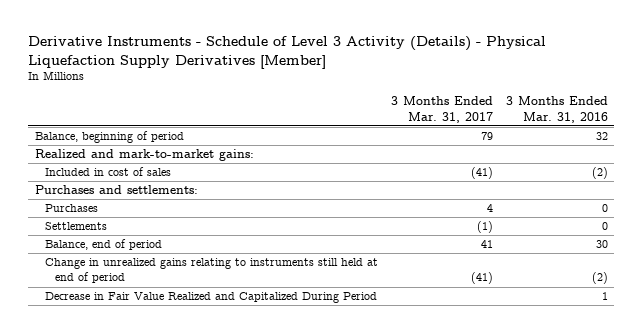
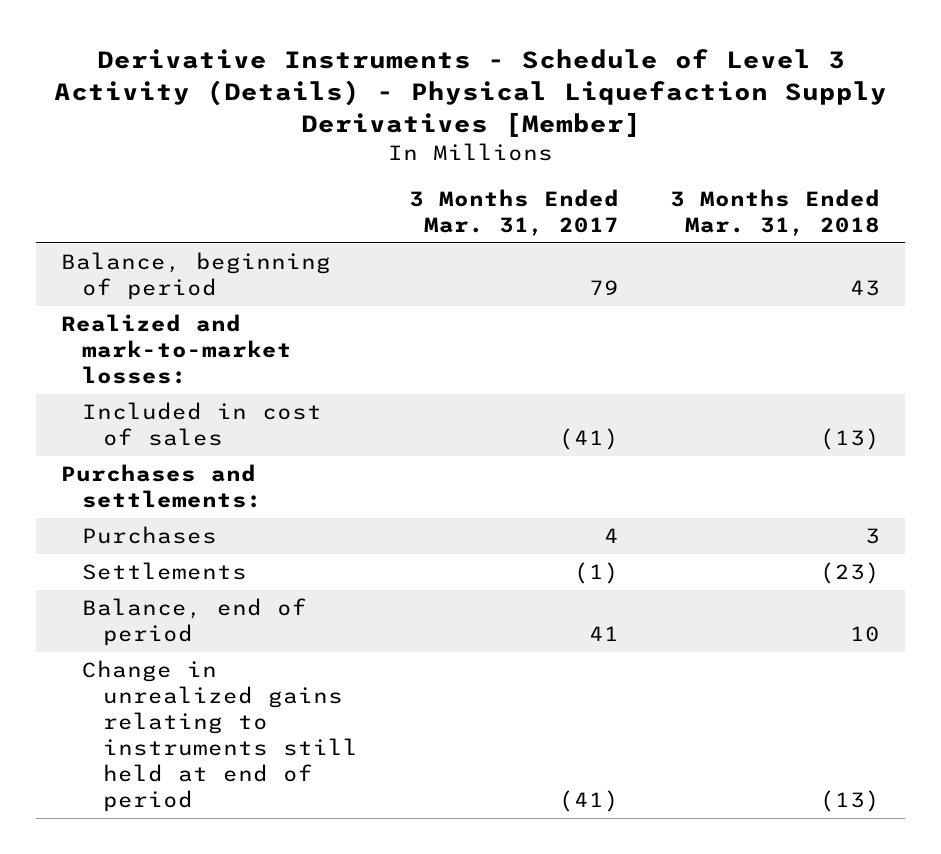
[505,96,608,123] 3 Months Ended Mar. 31, 2016 -> none
none -> [669,188,880,236] 3 Months Ended Mar. 31, 2018
[34,149,254,162] Realized and mark-to-market gains: -> [61,314,293,385] Realized and mark-to-market losses:
[44,292,377,304] Decrease in Fair Value Realized and Capitalized During Period -> none

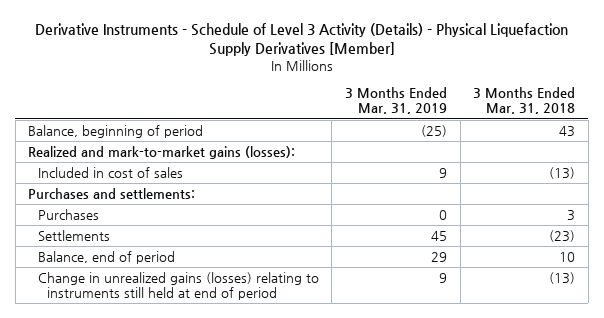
[408,188,619,236] 3 Months Ended Mar. 31, 2017 -> none
none -> [344,87,447,115] 3 Months Ended Mar. 31, 2019
[61,314,293,385] Realized and mark-to-market losses: -> [28,145,296,159] Realized and mark-to-market gains (losses):
[82,660,358,813] Change in unrealized gains relating to instruments still held at end of period -> [37,271,319,301] Change in unrealized gains (losses) relating to instruments still held at end of period

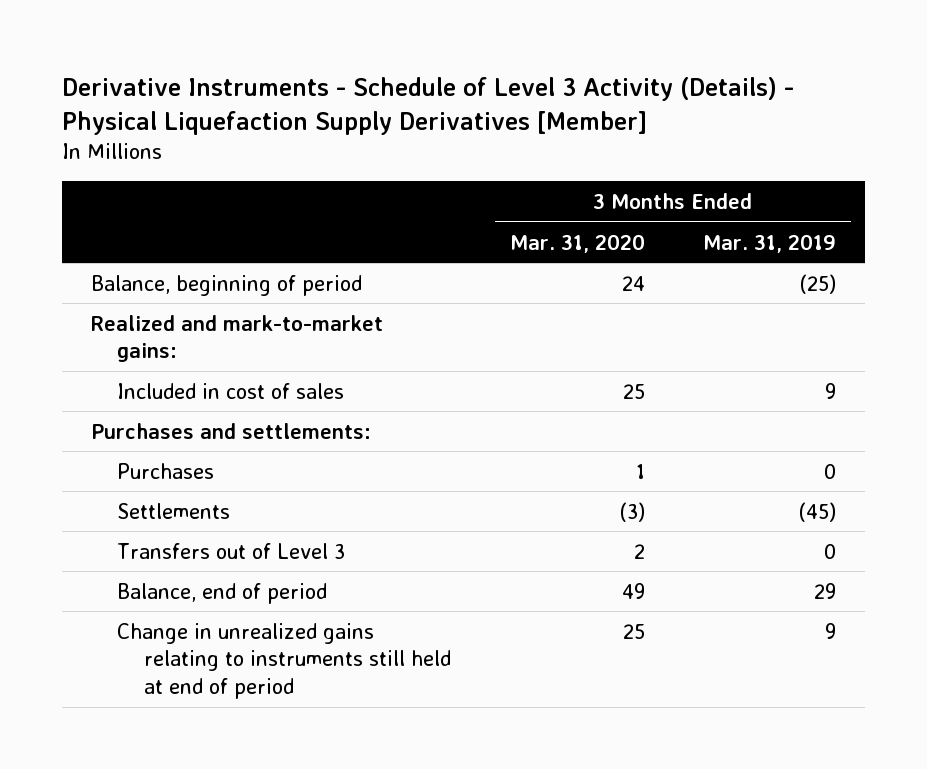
[473,87,576,115] 3 Months Ended Mar. 31, 2018 -> none
none -> [509,233,645,253] Mar. 31, 2020
[28,145,296,159] Realized and mark-to-market gains (losses): -> [90,314,383,363] Realized and mark-to-market gains:
[430,230,447,241] 45 -> [797,501,836,522] (45)
none -> [117,542,346,559] Transfers out of Level 3
[37,271,319,301] Change in unrealized gains (losses) relating to instruments still held at end of period -> [117,622,452,699] Change in unrealized gains relating to instruments still held at end of period

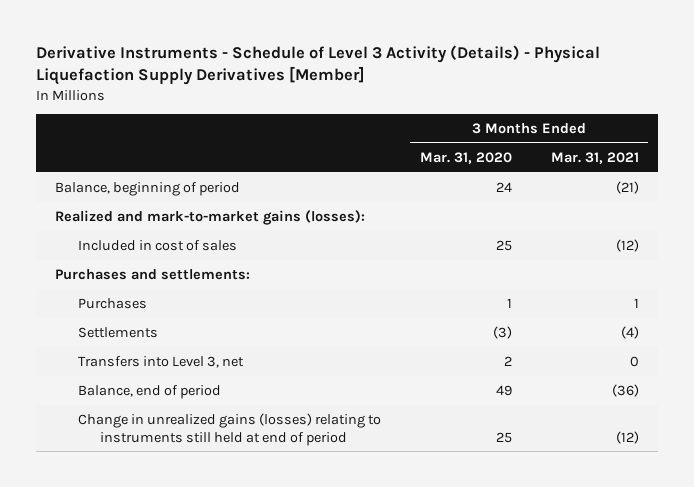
[702,233,836,253] Mar. 31, 2019 -> none
none -> [550,151,639,164] Mar. 31, 2021
[90,314,383,363] Realized and mark-to-market gains: -> [55,209,366,225] Realized and mark-to-market gains (losses):
[117,542,346,559] Transfers out of Level 3 -> none
none -> [77,355,244,368] Transfers into Level 3, net
[117,622,452,699] Change in unrealized gains relating to instruments still held at end of period -> [77,412,381,446] Change in unrealized gains (losses) relating to instruments still held at end of period

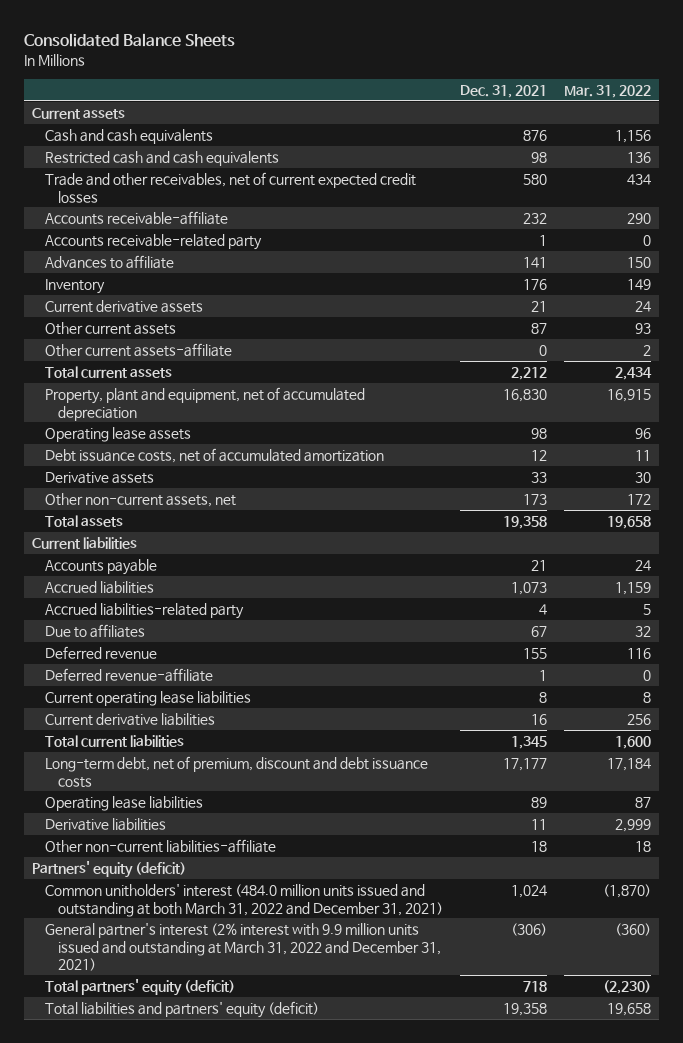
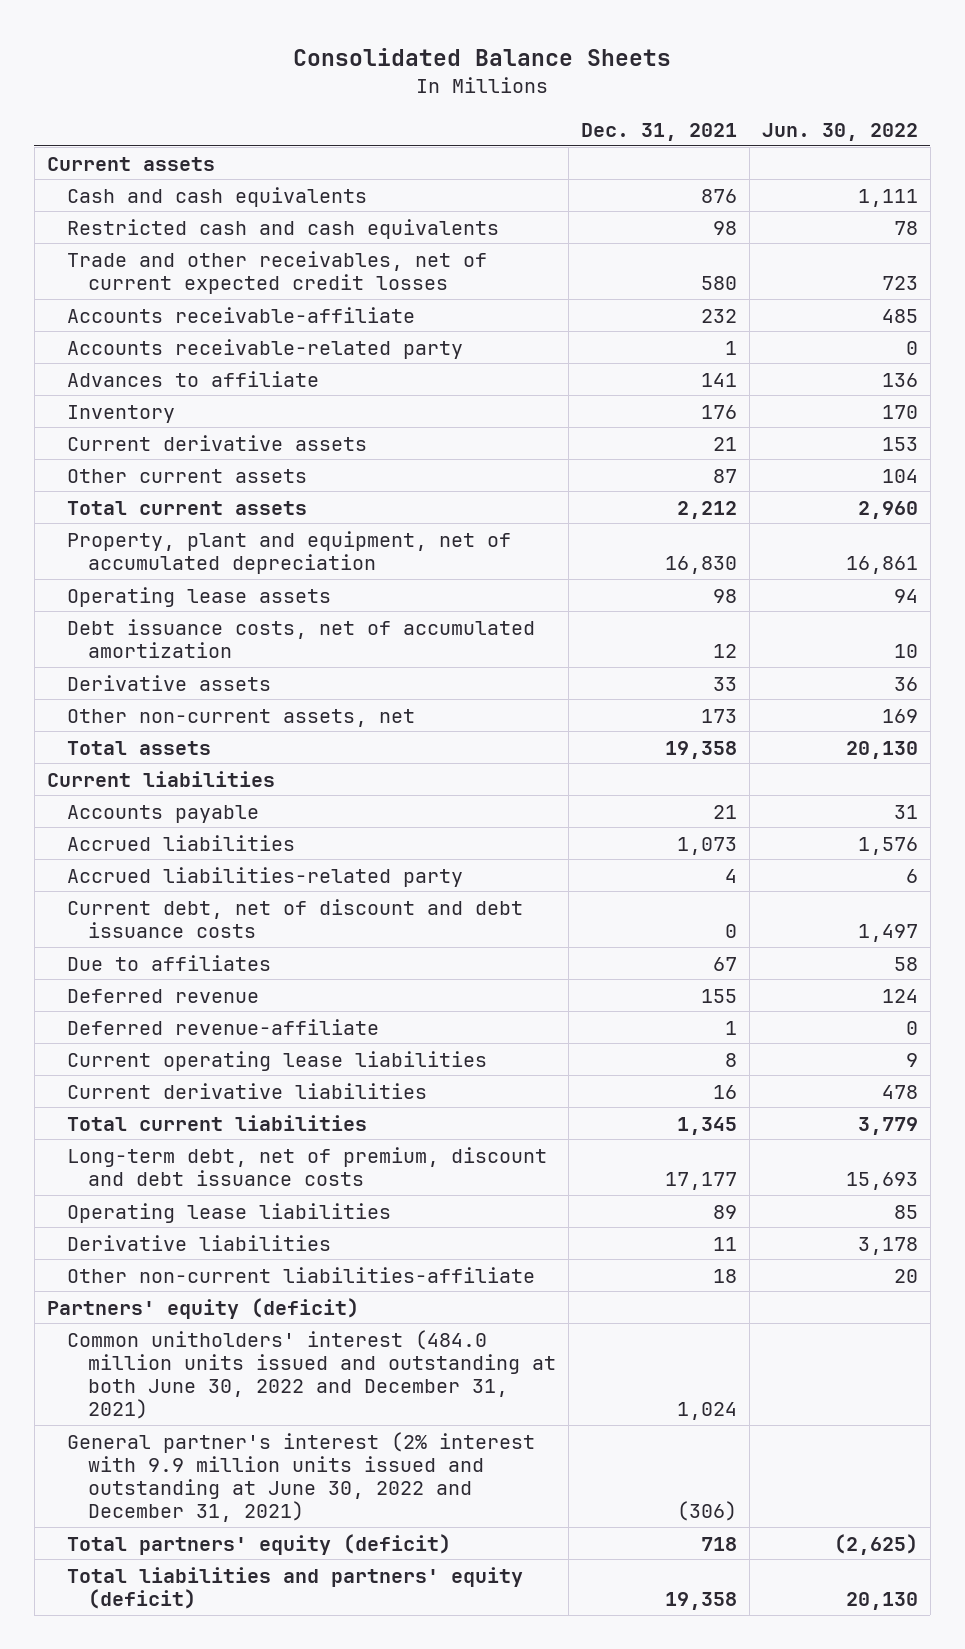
[563,85,651,99] Mar. 31, 2022 -> none
none -> [761,122,918,141] Jun. 30, 2022
[45,342,233,357] Other current assets-affiliate -> none
none -> [67,898,524,938] Current debt, net of discount and debt issuance costs
[45,883,444,917] Common unitholders' interest (484.0 million units issued and outstanding at both March 31, 2022 and December 31, 2021) -> [67,1329,556,1420] Common unitholders' interest (484.0 million units issued and outstanding at both June 30, 2022 and December 31, 2021)
[45,922,442,972] General partner's interest (2% interest with 9.9 million units issued and outstanding at March 31, 2022 and December 31, 2021) -> [67,1431,536,1523] General partner's interest (2% interest with 9.9 million units issued and outstanding at June 30, 2022 and December 31, 2021)

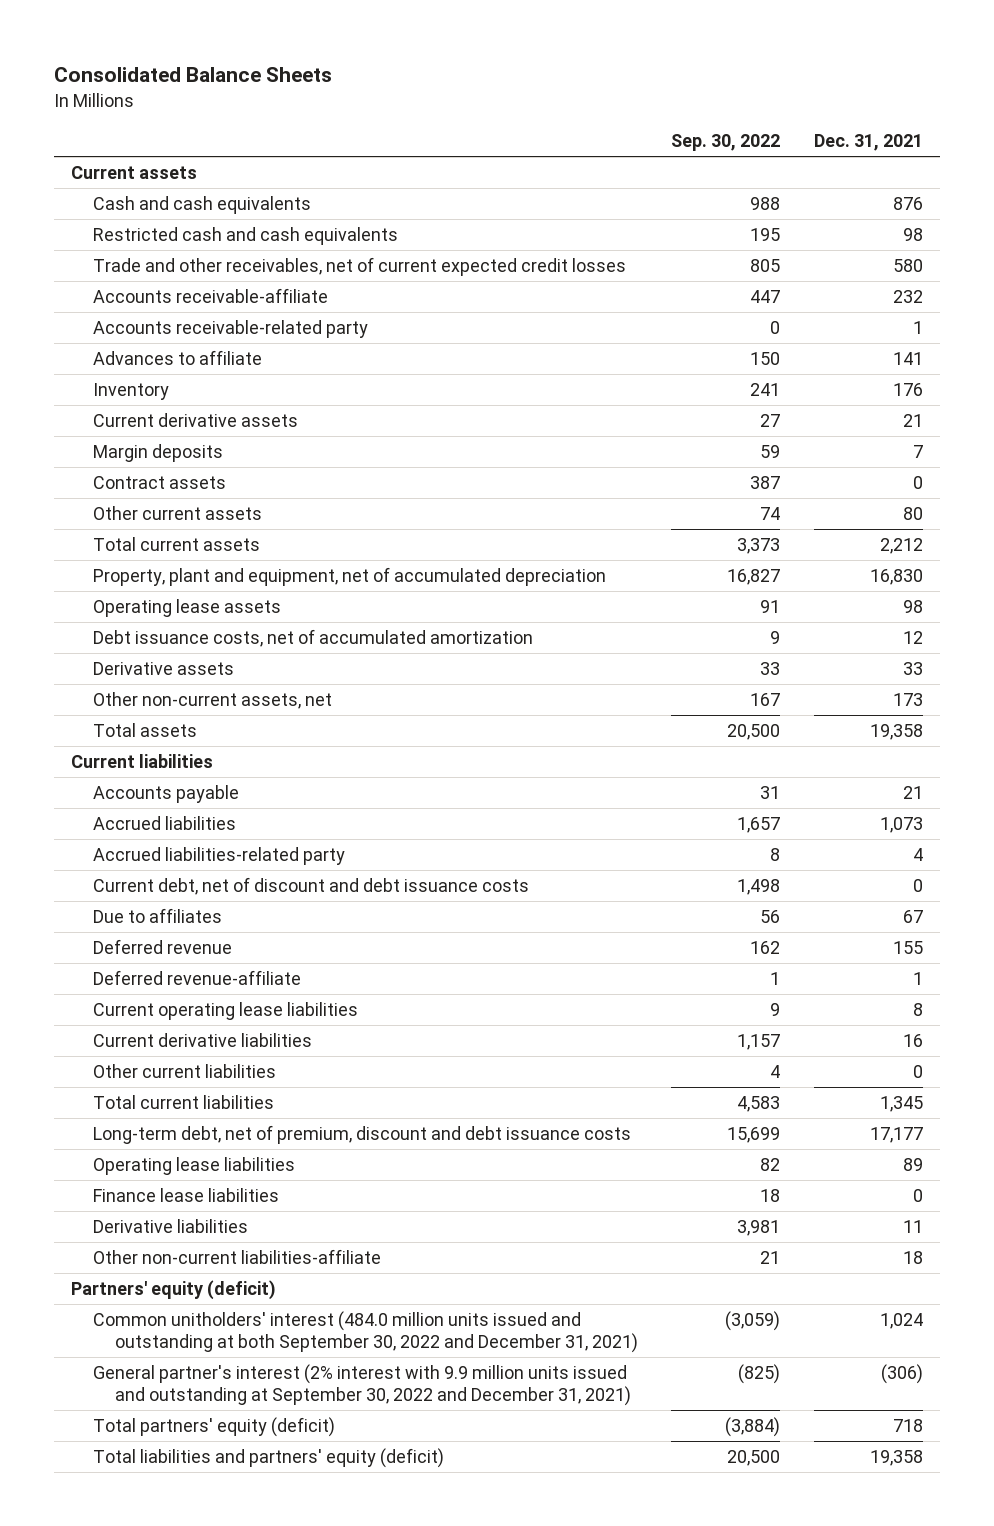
[761,122,918,141] Jun. 30, 2022 -> none
none -> [671,133,781,151] Sep. 30, 2022
none -> [93,443,224,462] Margin deposits
none -> [93,475,227,489] Contract assets
[712,468,737,483] 87 -> [902,506,923,520] 80
none -> [93,1063,277,1078] Other current liabilities
none -> [93,1187,280,1202] Finance lease liabilities
[67,1329,556,1420] Common unitholders' interest (484.0 million units issued and outstanding at both June 30, 2022 and December 31, 2021) -> [93,1310,638,1353] Common unitholders' interest (484.0 million units issued and outstanding at both September 30, 2022 and December 31, 2021)
[67,1431,536,1523] General partner's interest (2% interest with 9.9 million units issued and outstanding at June 30, 2022 and December 31, 2021) -> [93,1363,631,1406] General partner's interest (2% interest with 9.9 million units issued and outstanding at September 30, 2022 and December 31, 2021)

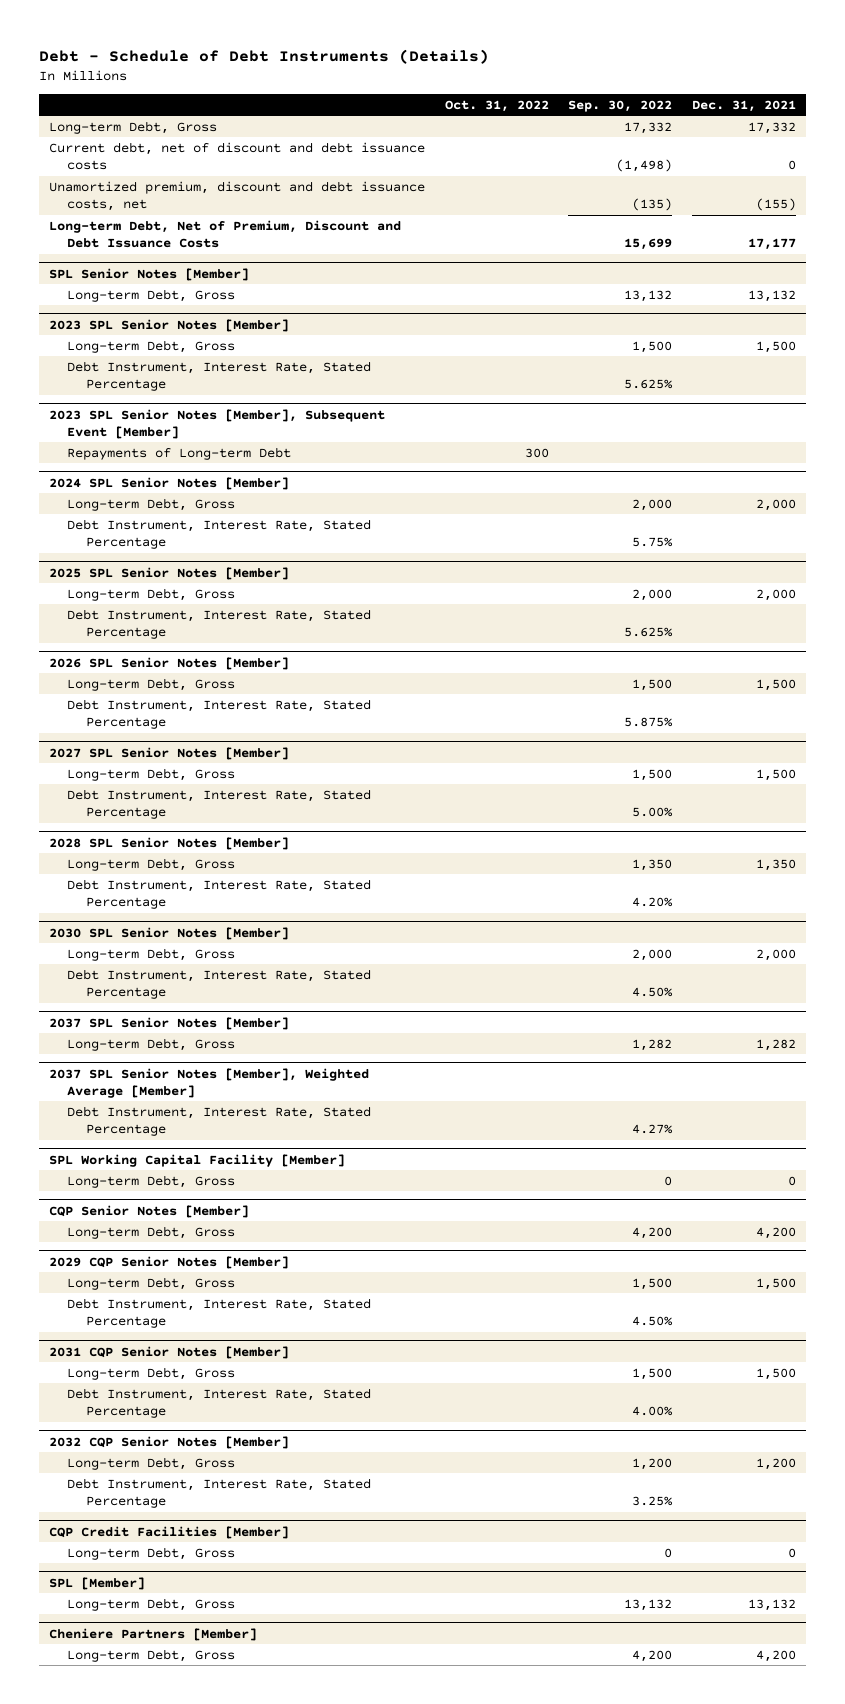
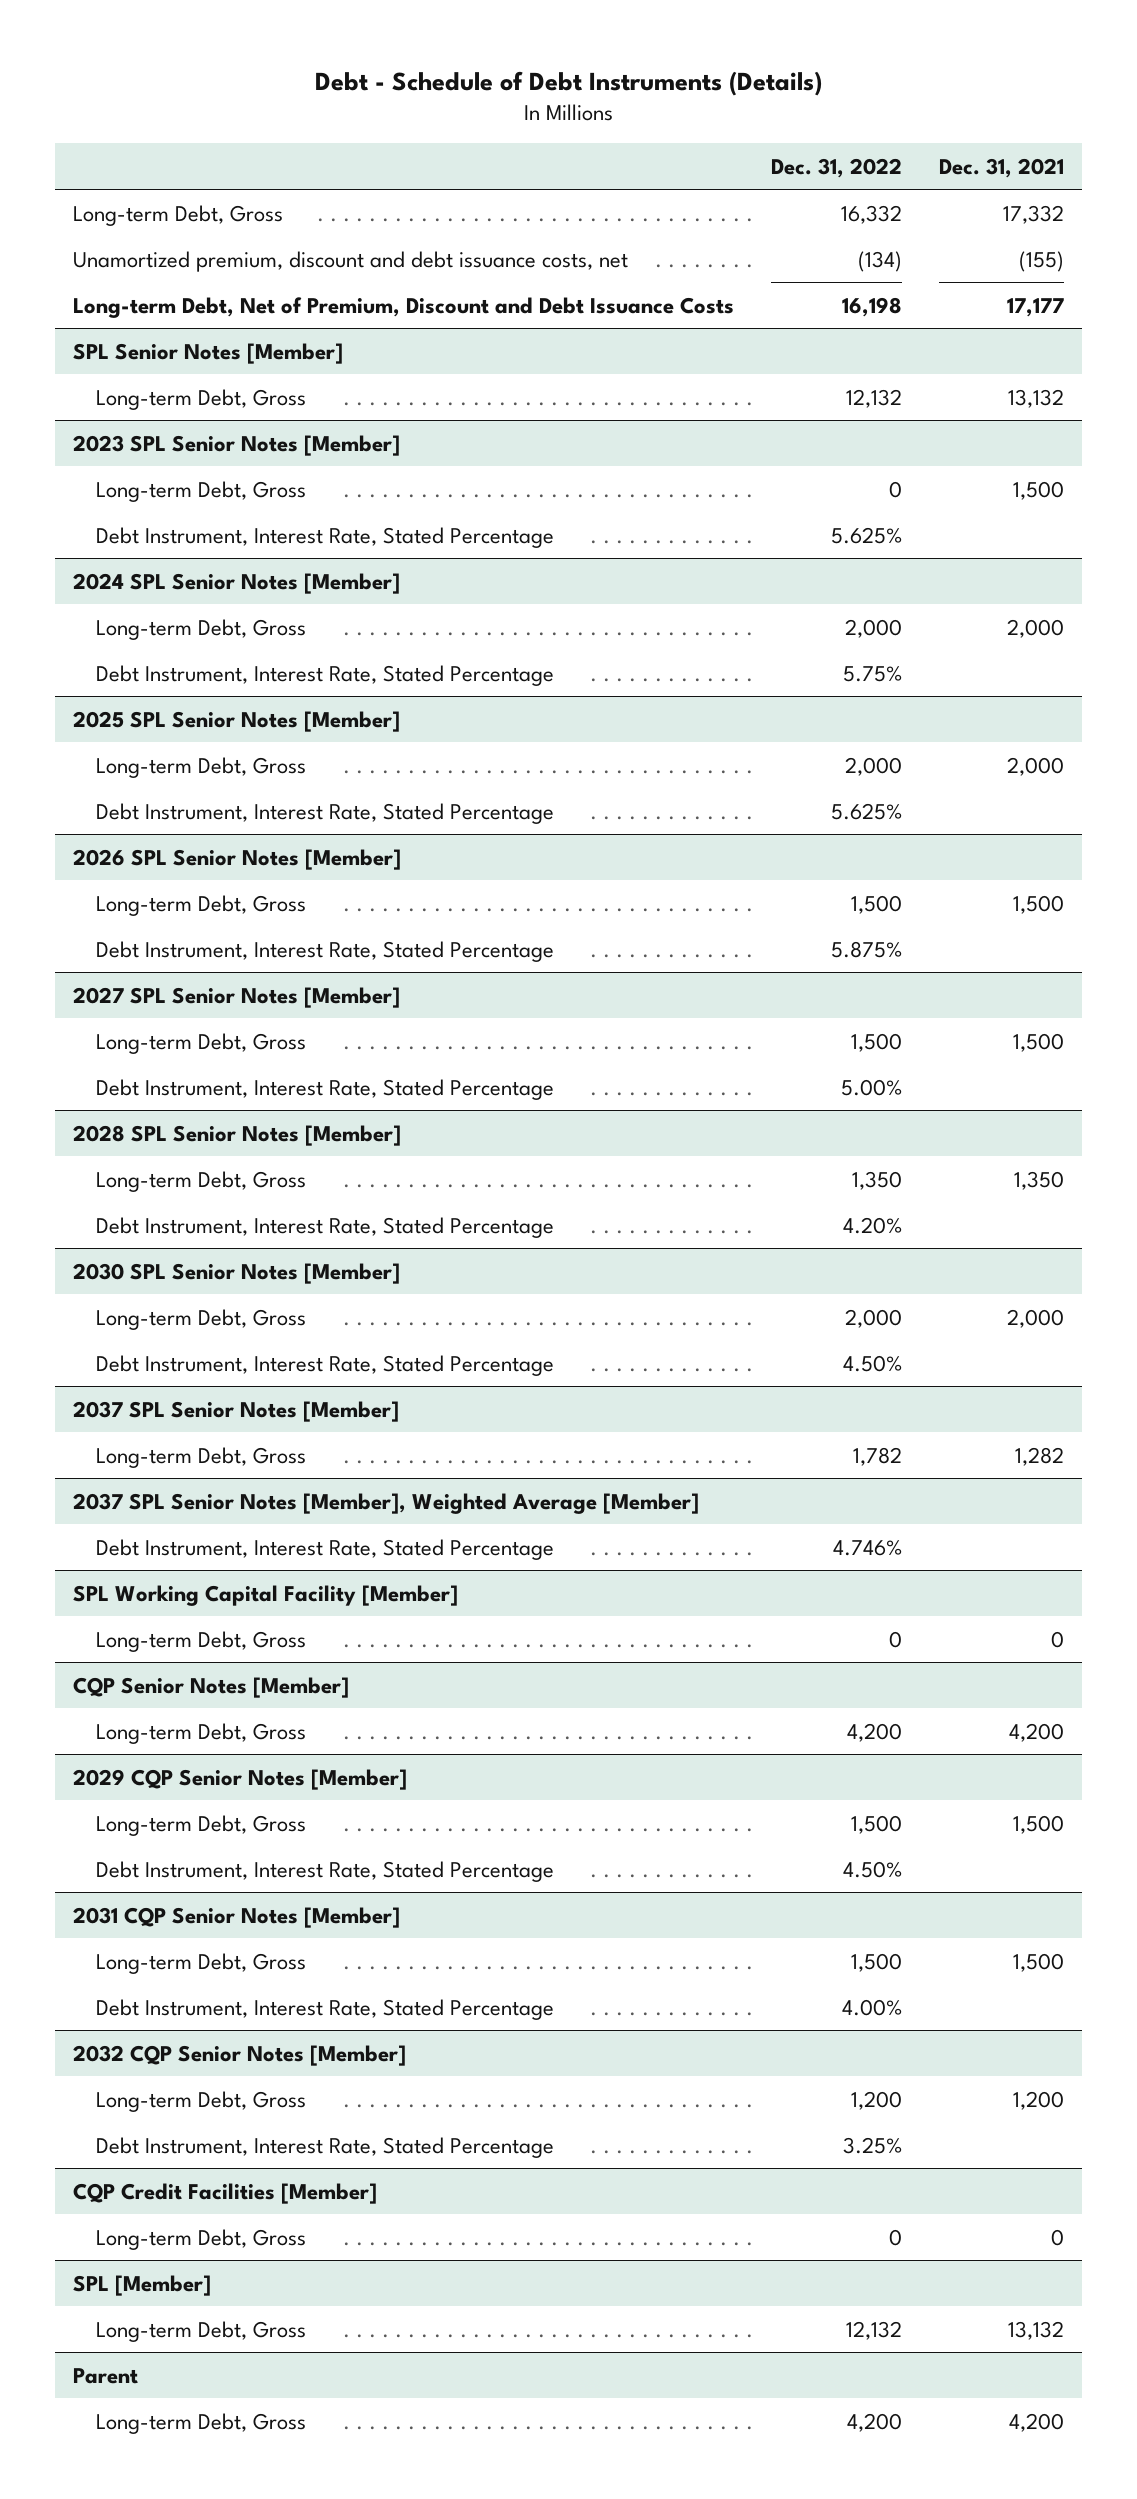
[444,100,549,113] Oct. 31, 2022 -> none
[568,100,673,113] Sep. 30, 2022 -> none
none -> [771,157,903,178] Dec. 31, 2022
[48,141,425,171] Current debt, net of discount and debt issuance costs -> none
[48,408,385,439] 2023 SPL Senior Notes [Member], Subsequent Event [Member] -> none
[67,446,292,460] Repayments of Long-term Debt -> none
[48,1627,257,1641] Cheniere Partners [Member] -> none
none -> [73,2367,139,2384] Parent

